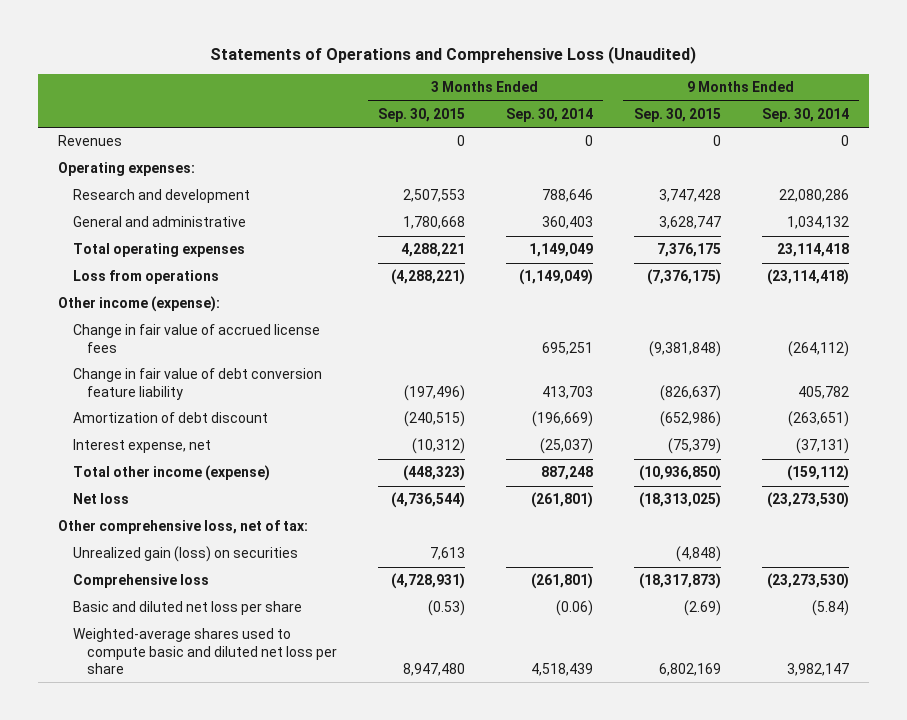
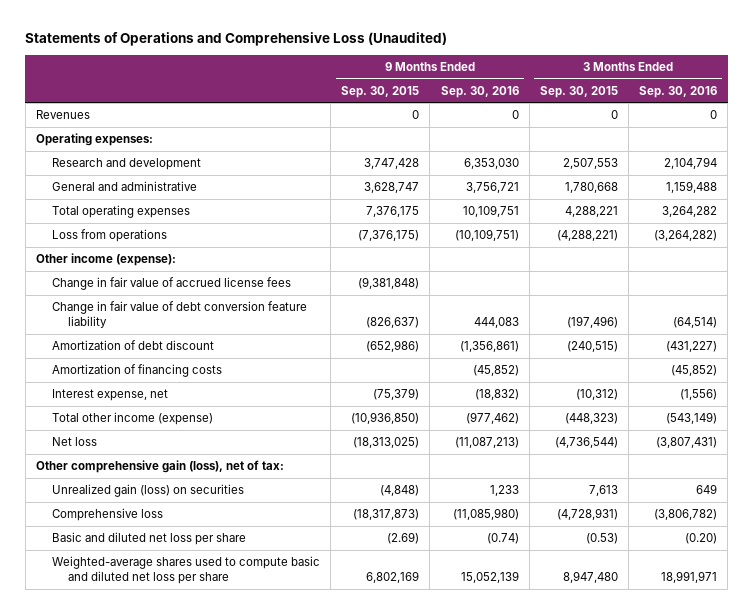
[505,107,593,122] Sep. 30, 2014 -> none
[761,107,849,122] Sep. 30, 2014 -> none
none -> [440,85,519,98] Sep. 30, 2016
none -> [638,85,717,98] Sep. 30, 2016
none -> [52,364,223,378] Amortization of financing costs
[58,520,309,535] Other comprehensive loss, net of tax: -> [35,460,284,474] Other comprehensive gain (loss), net of tax:

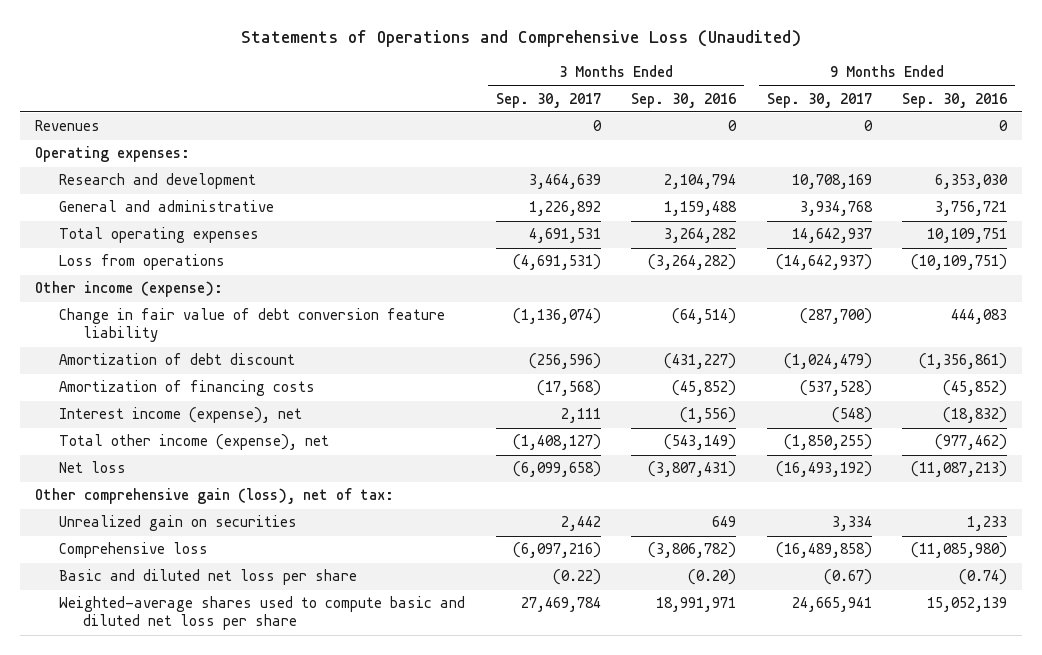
[341,85,420,98] Sep. 30, 2015 -> none
[539,85,618,98] Sep. 30, 2015 -> none
none -> [495,92,601,108] Sep. 30, 2017
none -> [766,92,872,108] Sep. 30, 2017
[52,277,292,291] Change in fair value of accrued license fees -> none
[52,389,169,402] Interest expense, net -> [59,407,303,424] Interest income (expense), net
[52,412,214,426] Total other income (expense) -> [59,434,330,451] Total other income (expense), net
[52,484,245,498] Unrealized gain (loss) on securities -> [59,515,298,532] Unrealized gain on securities

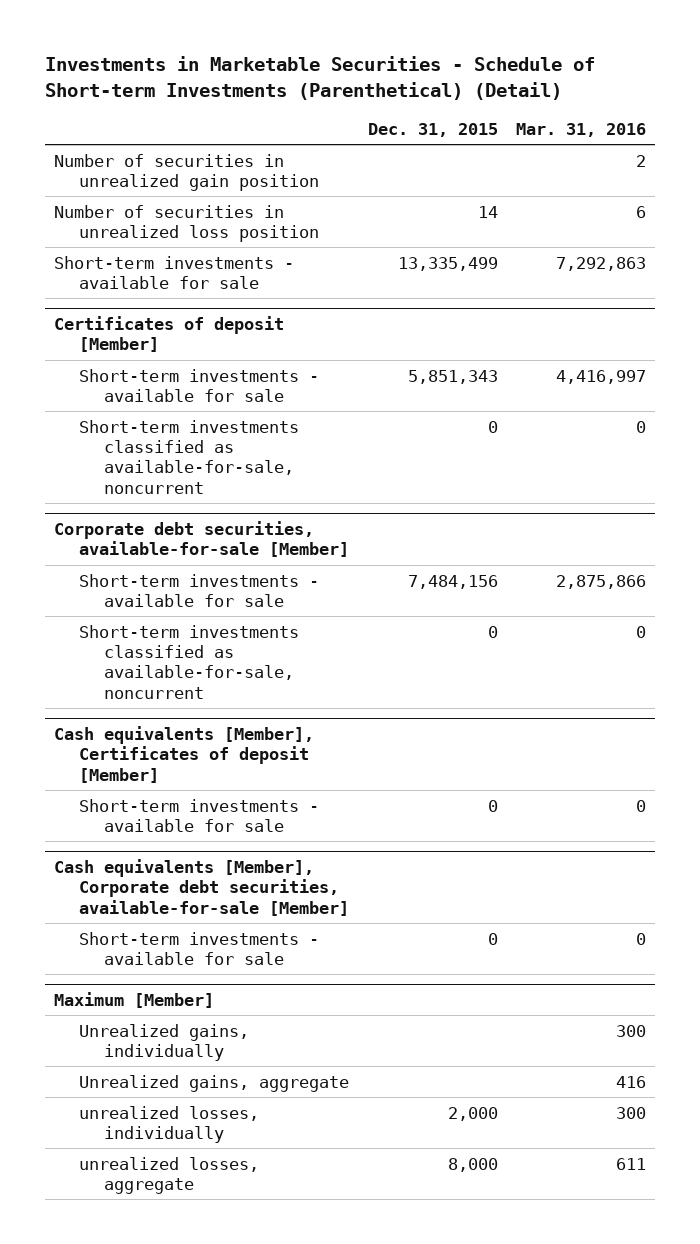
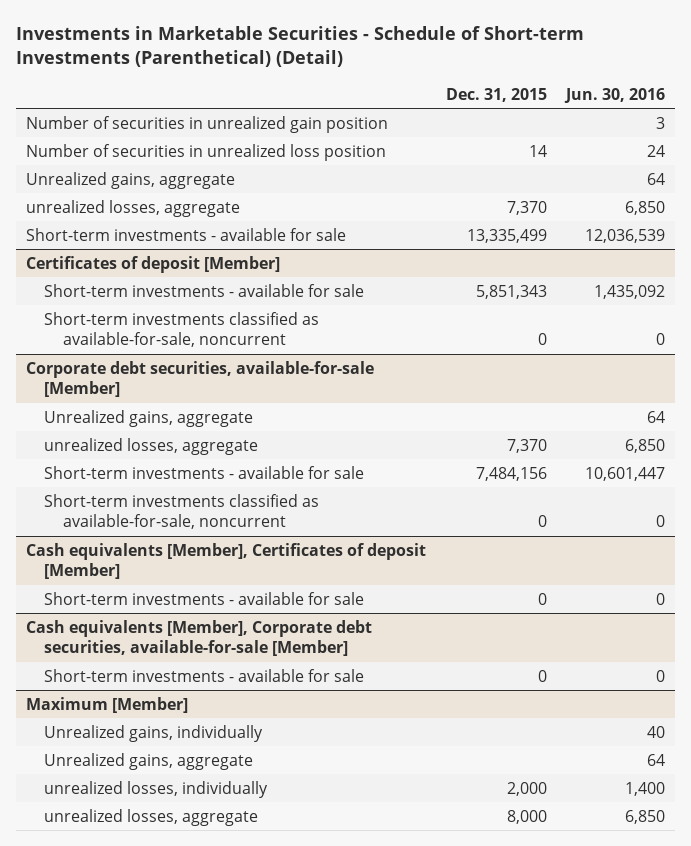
[516,122,647,137] Mar. 31, 2016 -> none
none -> [564,87,666,103] Jun. 30, 2016
none -> [25,171,235,189] Unrealized gains, aggregate
none -> [25,199,240,217] unrealized losses, aggregate
none -> [44,409,254,427] Unrealized gains, aggregate
none -> [44,437,259,455] unrealized losses, aggregate

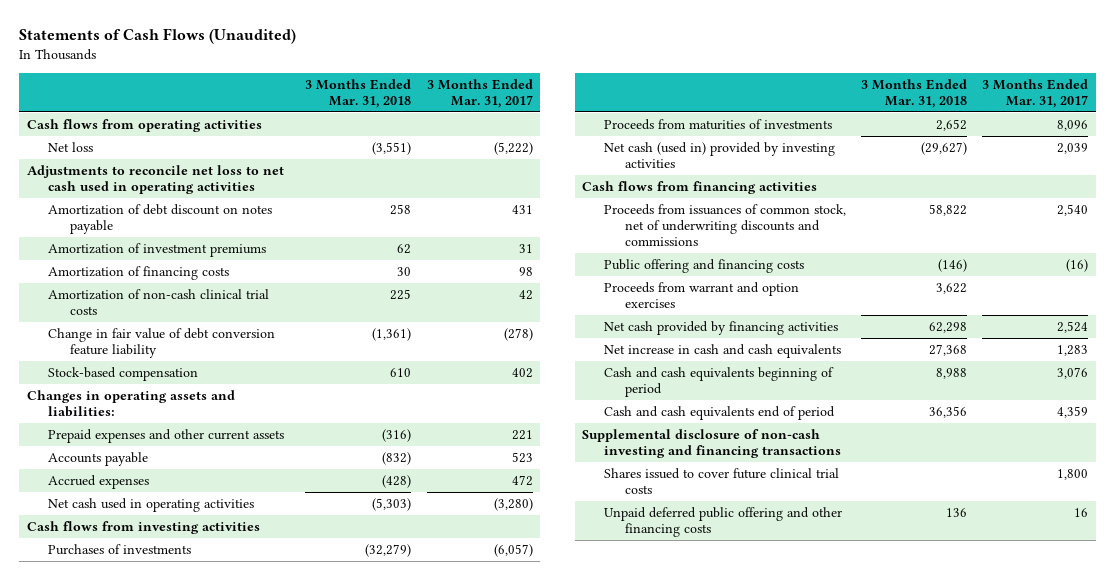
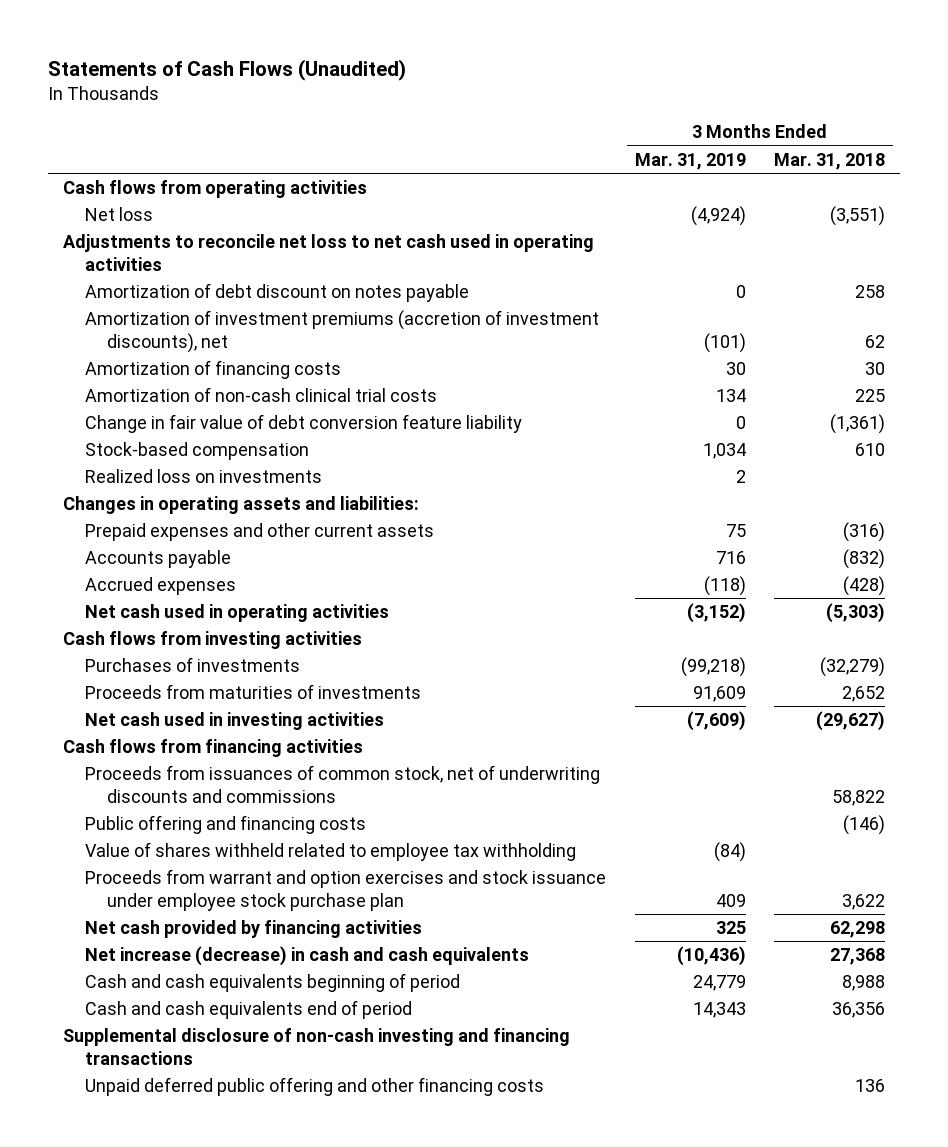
[426,78,533,108] 3 Months Ended Mar. 31, 2017 -> none
none -> [634,152,746,170] Mar. 31, 2019
[48,243,267,258] Amortization of investment premiums -> [84,310,599,353] Amortization of investment premiums (accretion of investment discounts), net
none -> [84,469,322,484] Realized loss on investments
[603,142,835,168] Net cash (used in) provided by investing activities -> [84,712,384,731] Net cash used in investing activities
none -> [84,842,576,862] Value of shares withheld related to employee tax withholding
[603,282,799,308] Proceeds from warrant and option exercises -> [84,869,606,911] Proceeds from warrant and option exercises and stock issuance under employee stock purchase plan
[603,344,841,359] Net increase in cash and cash equivalents -> [84,946,529,967] Net increase (decrease) in cash and cash equivalents
[603,468,839,494] Shares issued to cover future clinical trial costs -> none

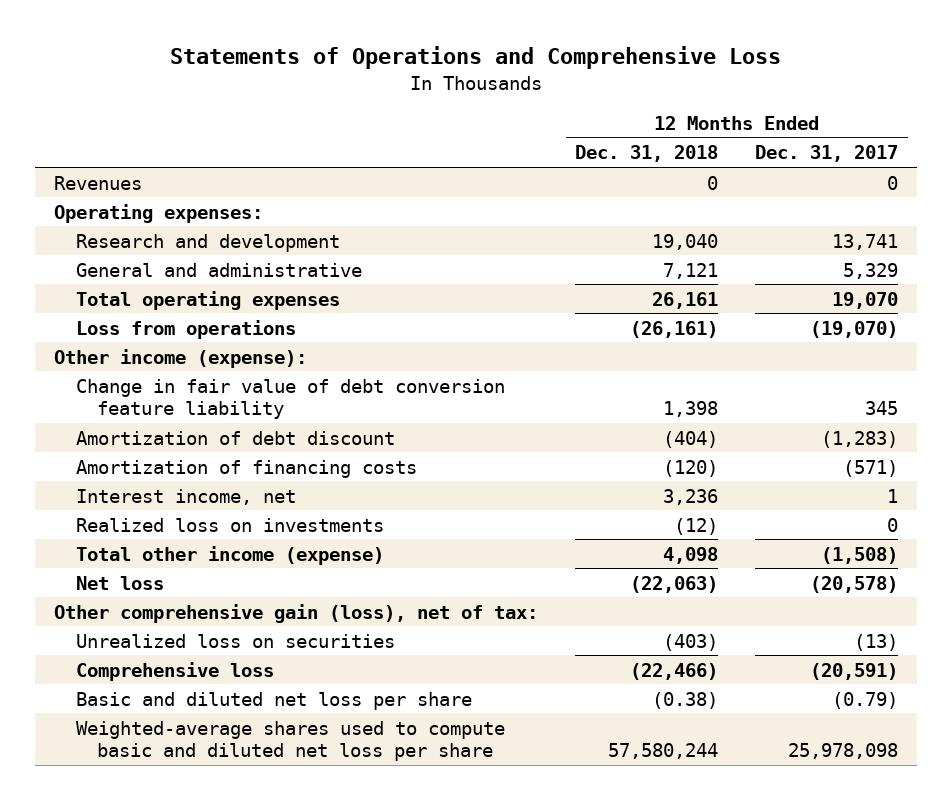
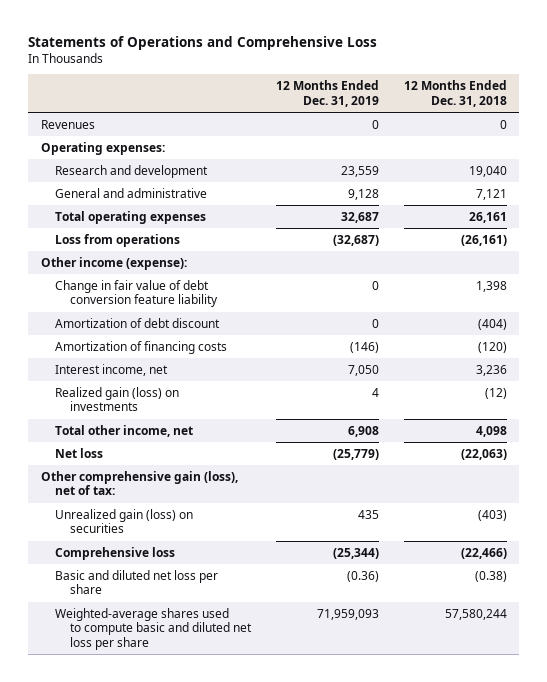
[755,145,899,163] Dec. 31, 2017 -> none
none -> [275,80,379,107] 12 Months Ended Dec. 31, 2019
[75,517,384,532] Realized loss on investments -> [55,386,180,412] Realized gain (loss) on investments
[75,545,384,565] Total other income (expense) -> [55,424,194,437] Total other income, net
[75,633,395,648] Unrealized loss on securities -> [55,508,194,534] Unrealized gain (loss) on securities

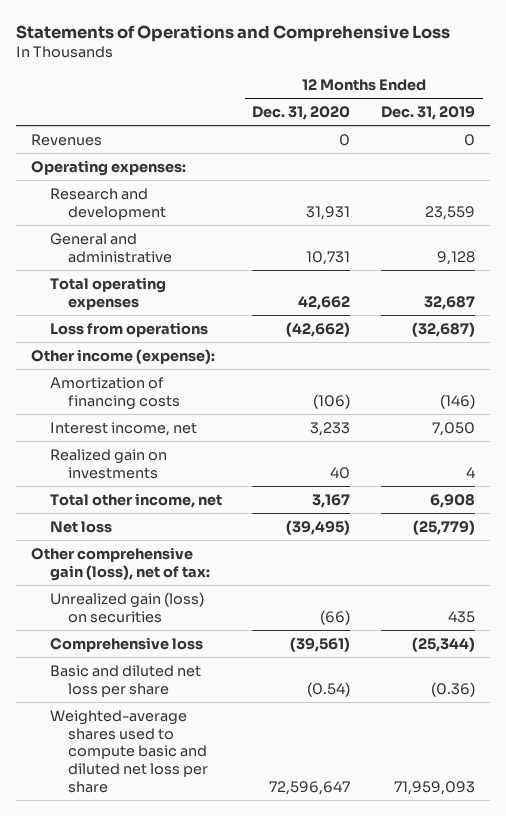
[403,80,507,107] 12 Months Ended Dec. 31, 2018 -> none
none -> [252,106,351,121] Dec. 31, 2020
[55,279,218,308] Change in fair value of debt conversion feature liability -> none
[55,317,221,328] Amortization of debt discount -> none
[55,386,180,412] Realized gain (loss) on investments -> [49,448,167,479] Realized gain on investments

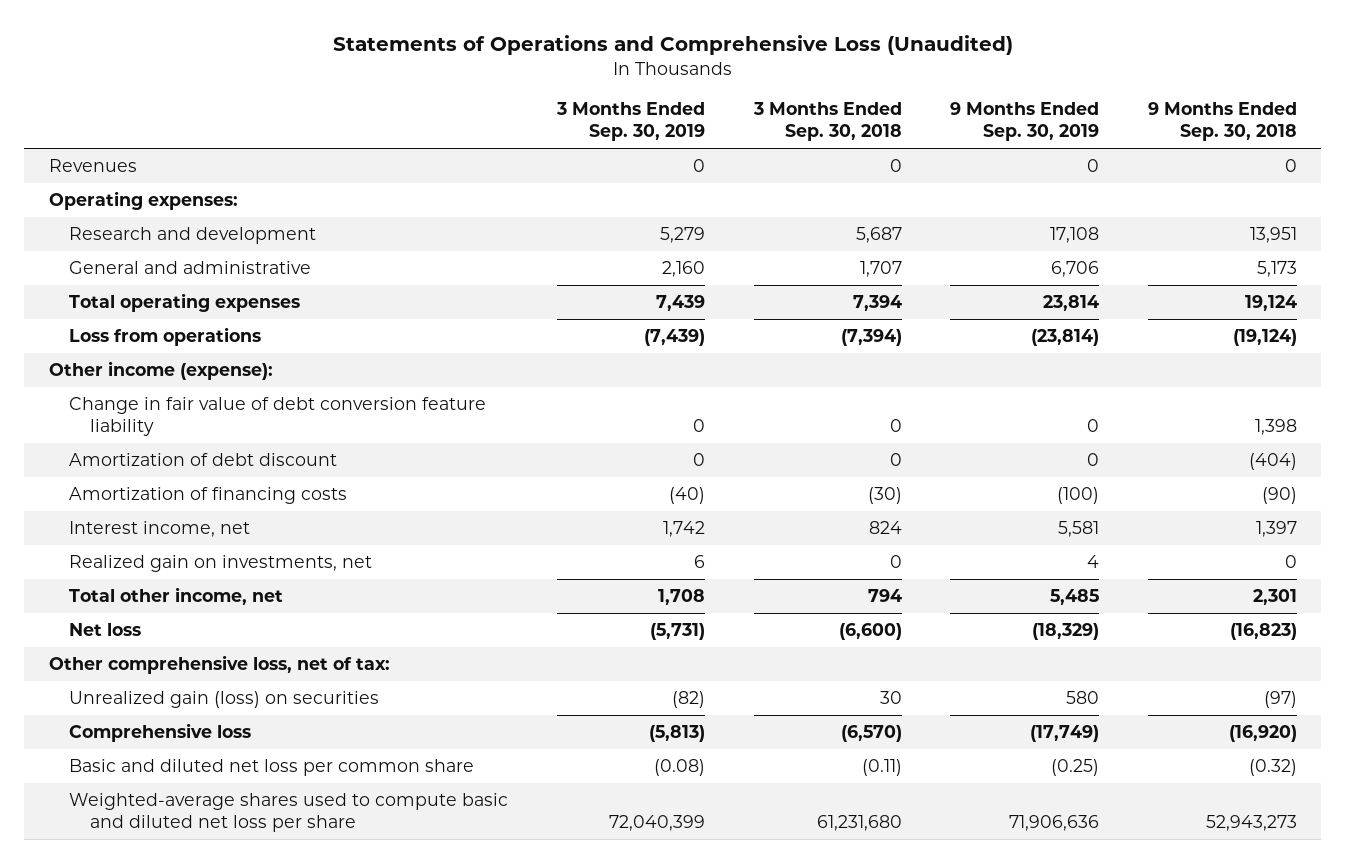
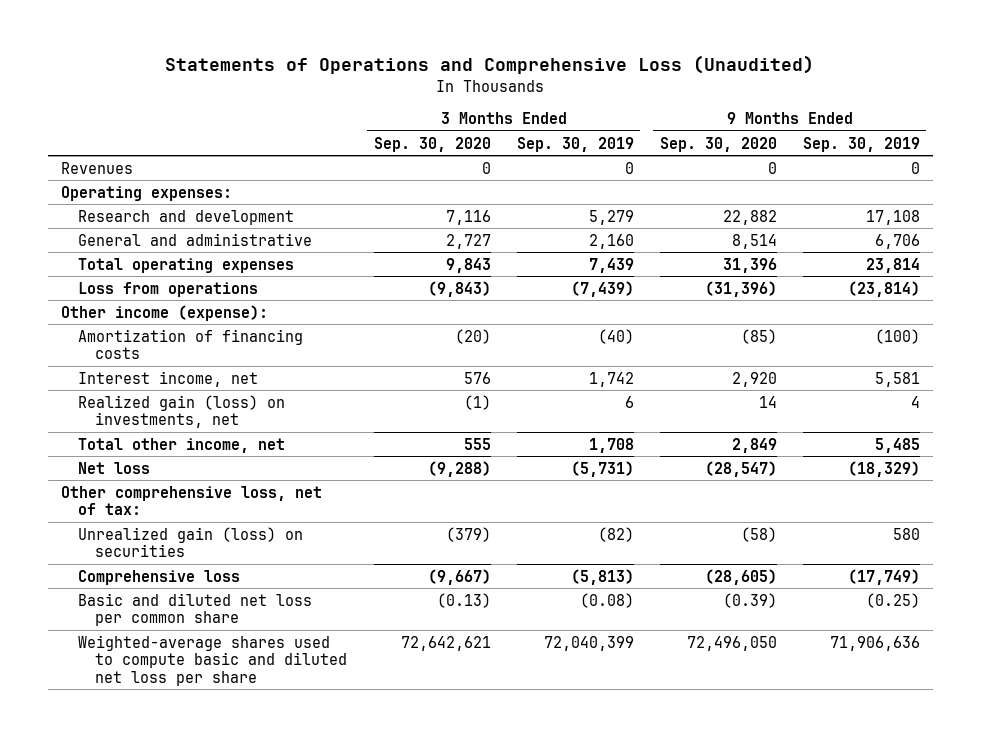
[752,102,902,142] 3 Months Ended Sep. 30, 2018 -> none
[1147,102,1297,142] 9 Months Ended Sep. 30, 2018 -> none
none -> [373,136,491,152] Sep. 30, 2020
none -> [659,136,777,152] Sep. 30, 2020
[69,397,487,437] Change in fair value of debt conversion feature liability -> none
[69,453,338,467] Amortization of debt discount -> none
[69,555,373,573] Realized gain on investments, net -> [78,394,286,429] Realized gain (loss) on investments, net

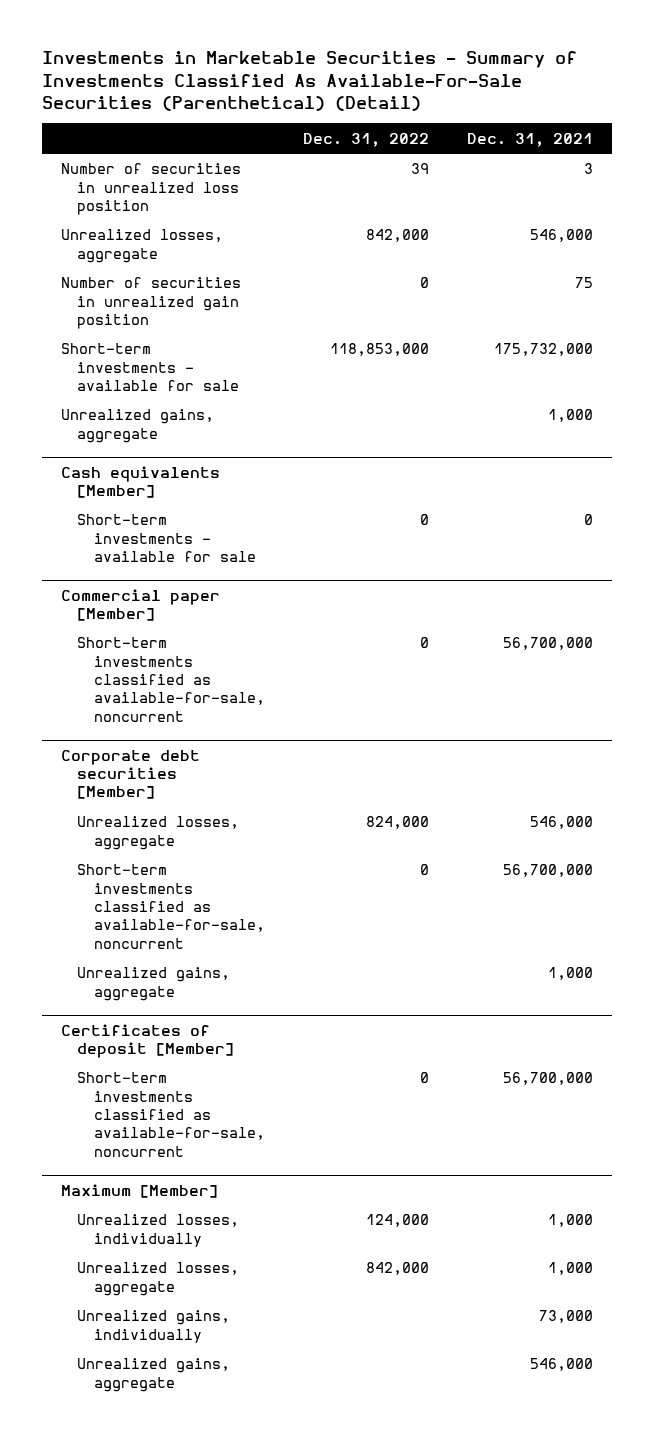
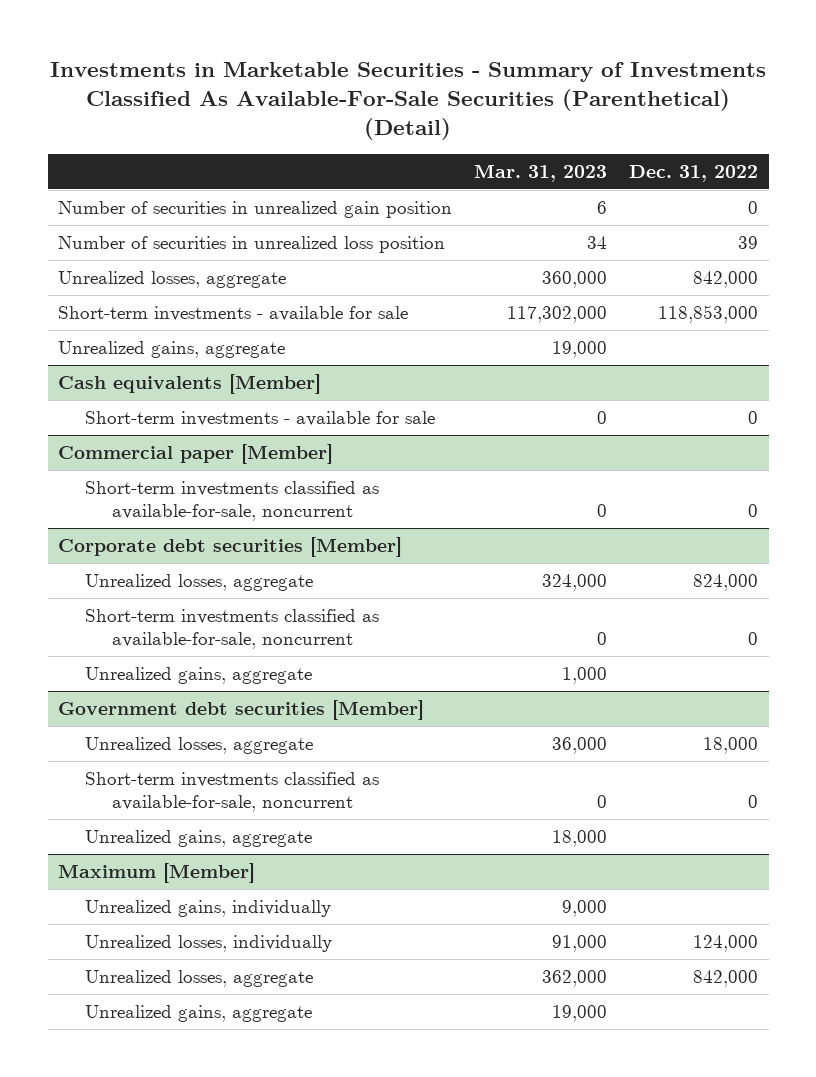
[466,132,593,147] Dec. 31, 2021 -> none
none -> [474,163,608,182] Mar. 31, 2023
[60,277,241,329] Number of securities in unrealized gain position -> [58,201,453,219] Number of securities in unrealized gain position
[60,1023,235,1058] Certificates of deposit [Member] -> none
none -> [58,700,425,721] Government debt securities [Member]
none -> [85,737,314,755] Unrealized losses, aggregate
none -> [85,830,313,848] Unrealized gains, aggregate
[77,1310,231,1343] Unrealized gains, individually -> [85,900,332,918] Unrealized gains, individually

